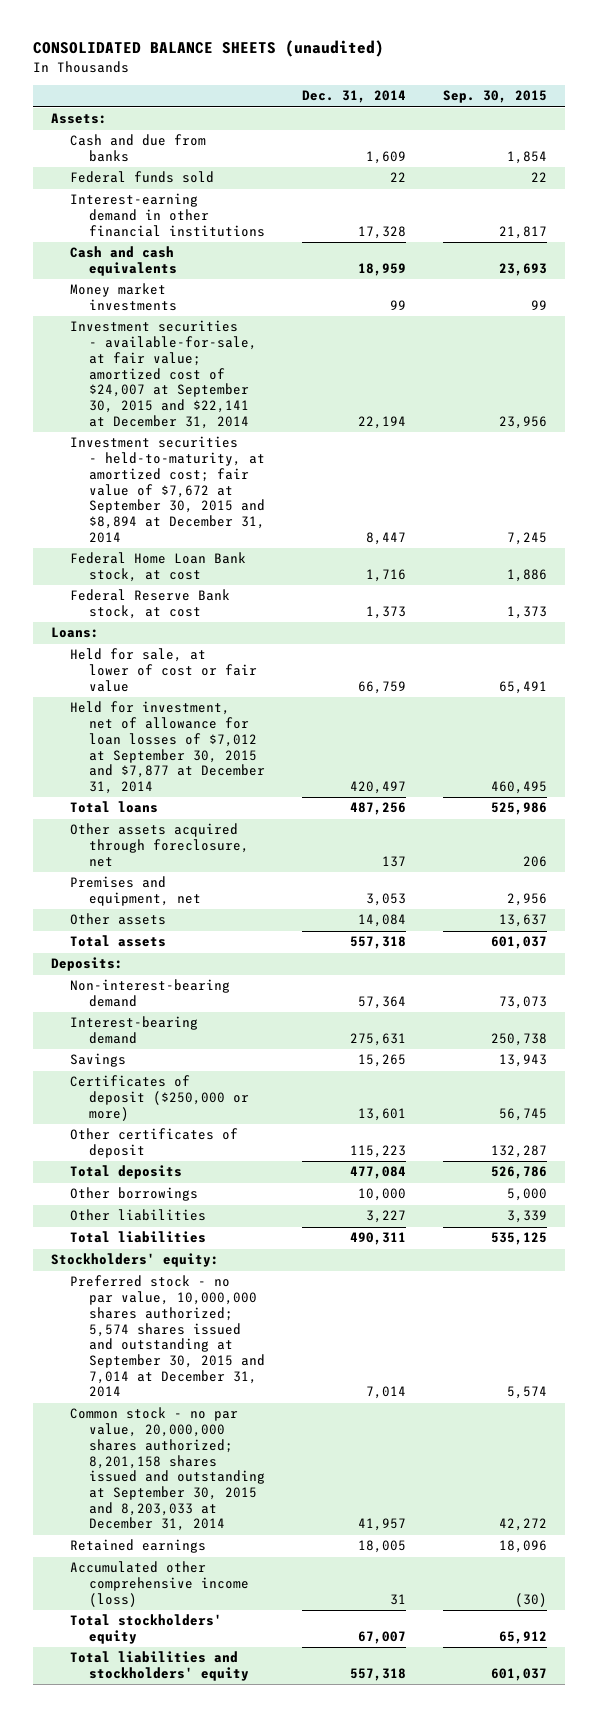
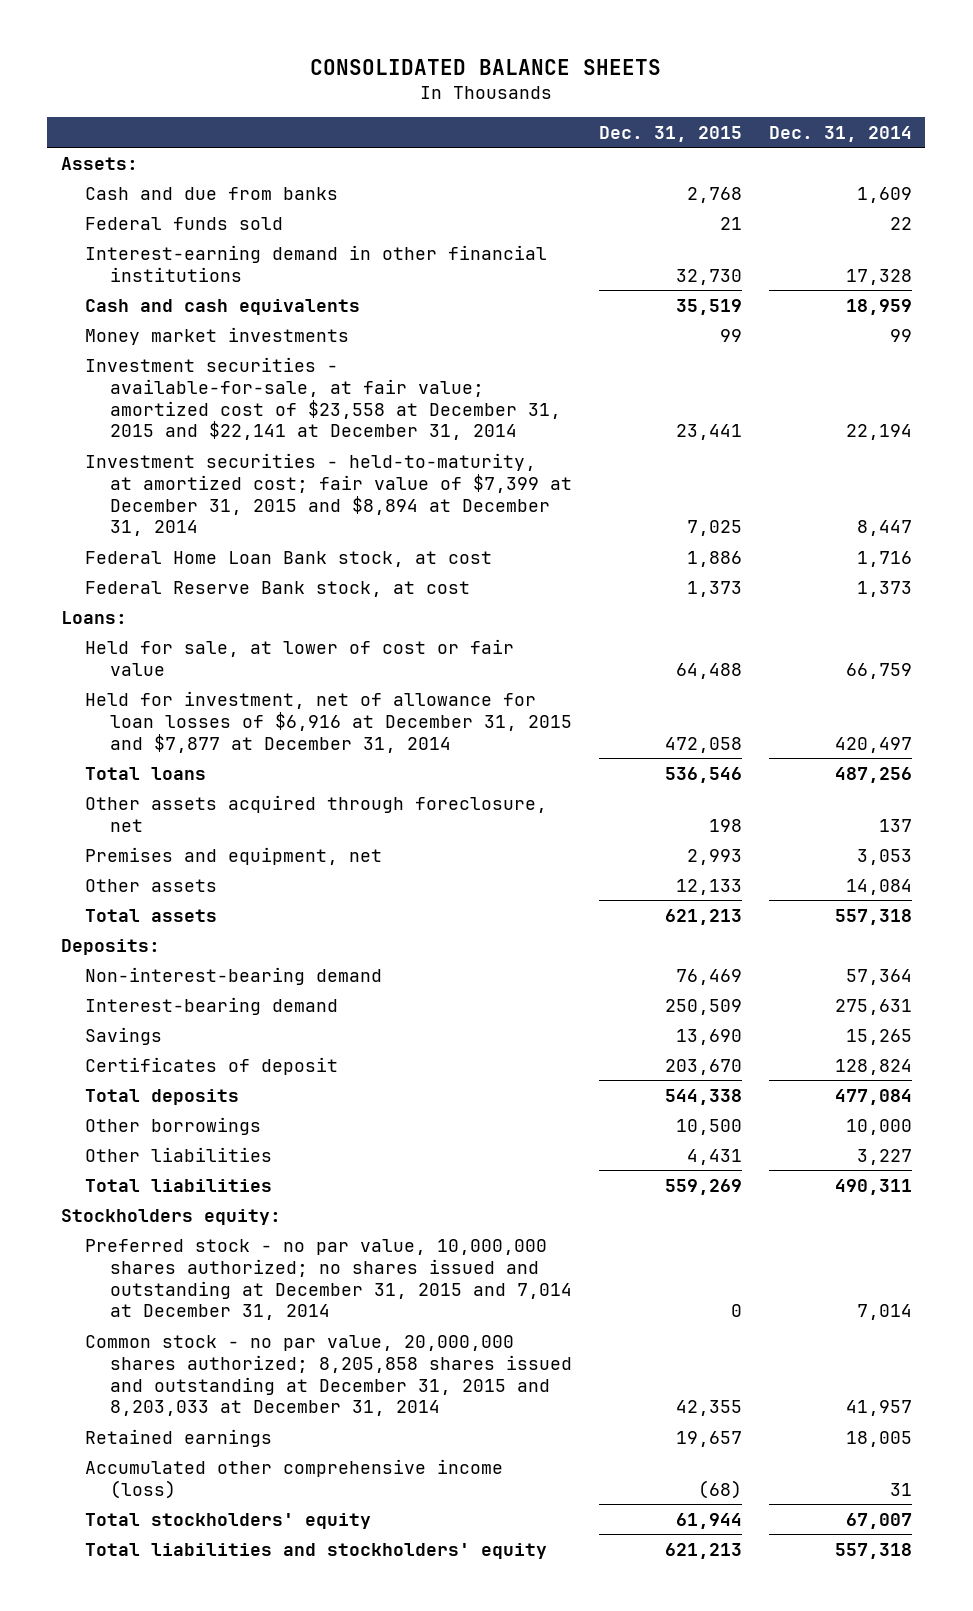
[32,40,384,58] CONSOLIDATED BALANCE SHEETS (unaudited) -> [310,59,662,76] CONSOLIDATED BALANCE SHEETS
[442,90,547,104] Sep. 30, 2015 -> none
none -> [599,125,743,142] Dec. 31, 2015
[70,320,257,429] Investment securities - available-for-sale, at fair value; amortized cost of $24,007 at September 30, 2015 and $22,141 at December 31, 2014 -> [85,356,562,441] Investment securities - available-for-sale, at fair value; amortized cost of $23,558 at December 31, 2015 and $22,141 at December 31, 2014
[70,436,265,543] Investment securities - held-to-maturity, at amortized cost; fair value of $7,672 at September 30, 2015 and $8,894 at December 31, 2014 -> [85,452,573,537] Investment securities - held-to-maturity, at amortized cost; fair value of $7,399 at December 31, 2015 and $8,894 at December 31, 2014
[70,701,265,795] Held for investment, net of allowance for loan losses of $7,012 at September 30, 2015 and $7,877 at December 31, 2014 -> [85,690,573,753] Held for investment, net of allowance for loan losses of $6,916 at December 31, 2015 and $7,877 at December 31, 2014
[70,1075,249,1121] Certificates of deposit ($250,000 or more) -> none
[70,1128,239,1159] Other certificates of deposit -> [85,1056,339,1075] Certificates of deposit
[349,1145,406,1159] 115,223 -> [835,1058,913,1075] 128,824
[51,1253,220,1268] Stockholders' equity: -> [60,1208,281,1225] Stockholders equity:
[70,1275,265,1398] Preferred stock - no par value, 10,000,000 shares authorized; 5,574 shares issued and outstanding at September 30, 2015 and 7,014 at December 31, 2014 -> [85,1238,573,1321] Preferred stock - no par value, 10,000,000 shares authorized; no shares issued and outstanding at December 31, 2015 and 7,014 at December 31, 2014
[70,1407,265,1532] Common stock - no par value, 20,000,000 shares authorized; 8,201,158 shares issued and outstanding at September 30, 2015 and 8,203,033 at December 31, 2014 -> [85,1334,573,1417] Common stock - no par value, 20,000,000 shares authorized; 8,205,858 shares issued and outstanding at December 31, 2015 and 8,203,033 at December 31, 2014

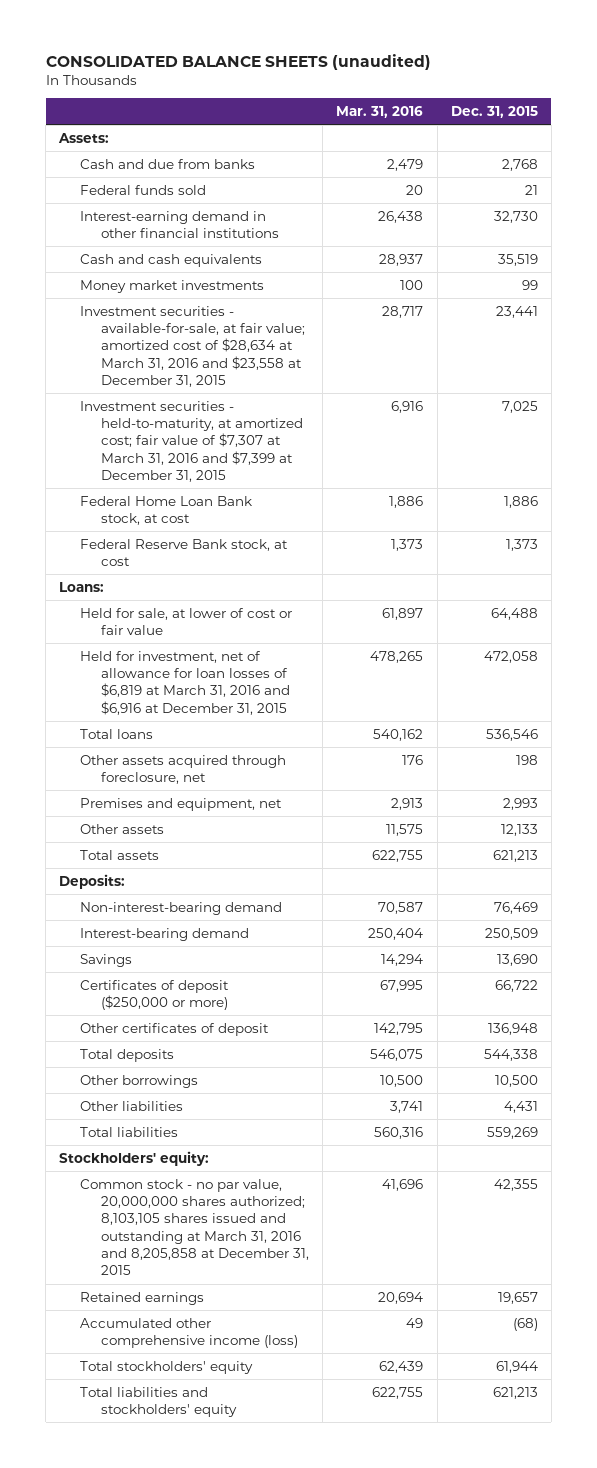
[310,59,662,76] CONSOLIDATED BALANCE SHEETS -> [45,53,431,70] CONSOLIDATED BALANCE SHEETS (unaudited)
[769,125,913,142] Dec. 31, 2014 -> none
none -> [336,105,424,118] Mar. 31, 2016
[85,356,562,441] Investment securities - available-for-sale, at fair value; amortized cost of $23,558 at December 31, 2015 and $22,141 at December 31, 2014 -> [80,305,306,387] Investment securities - available-for-sale, at fair value; amortized cost of $28,634 at March 31, 2016 and $23,558 at December 31, 2015
[85,452,573,537] Investment securities - held-to-maturity, at amortized cost; fair value of $7,399 at December 31, 2015 and $8,894 at December 31, 2014 -> [80,400,304,482] Investment securities - held-to-maturity, at amortized cost; fair value of $7,307 at March 31, 2016 and $7,399 at December 31, 2015
[85,690,573,753] Held for investment, net of allowance for loan losses of $6,916 at December 31, 2015 and $7,877 at December 31, 2014 -> [80,650,291,715] Held for investment, net of allowance for loan losses of $6,819 at March 31, 2016 and $6,916 at December 31, 2015
none -> [80,979,230,1011] Certificates of deposit ($250,000 or more)
[85,1056,339,1075] Certificates of deposit -> [80,1022,270,1036] Other certificates of deposit
[665,1058,743,1075] 203,670 -> [487,1022,538,1035] 136,948
[85,1238,573,1321] Preferred stock - no par value, 10,000,000 shares authorized; no shares issued and outstanding at December 31, 2015 and 7,014 at December 31, 2014 -> none
[60,1208,281,1225] Stockholders equity: -> [59,1150,210,1166] Stockholders' equity:
[85,1334,573,1417] Common stock - no par value, 20,000,000 shares authorized; 8,205,858 shares issued and outstanding at December 31, 2015 and 8,203,033 at December 31, 2014 -> [80,1178,310,1276] Common stock - no par value, 20,000,000 shares authorized; 8,103,105 shares issued and outstanding at March 31, 2016 and 8,205,858 at December 31, 2015

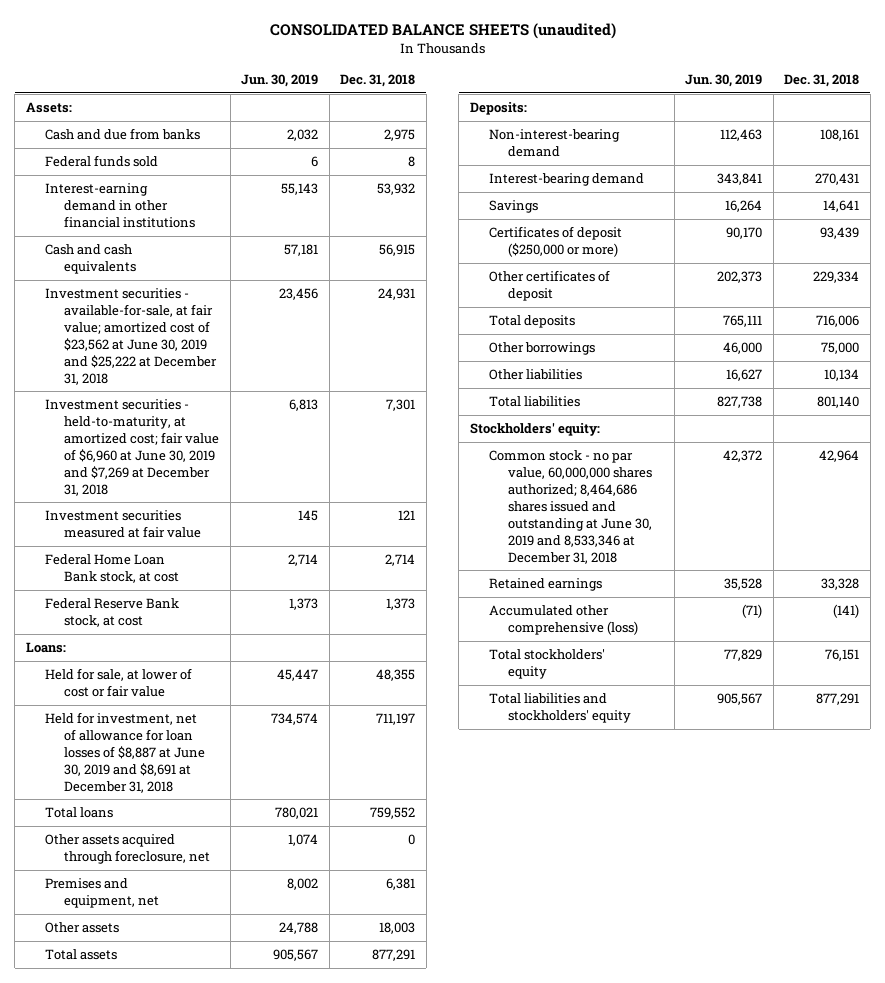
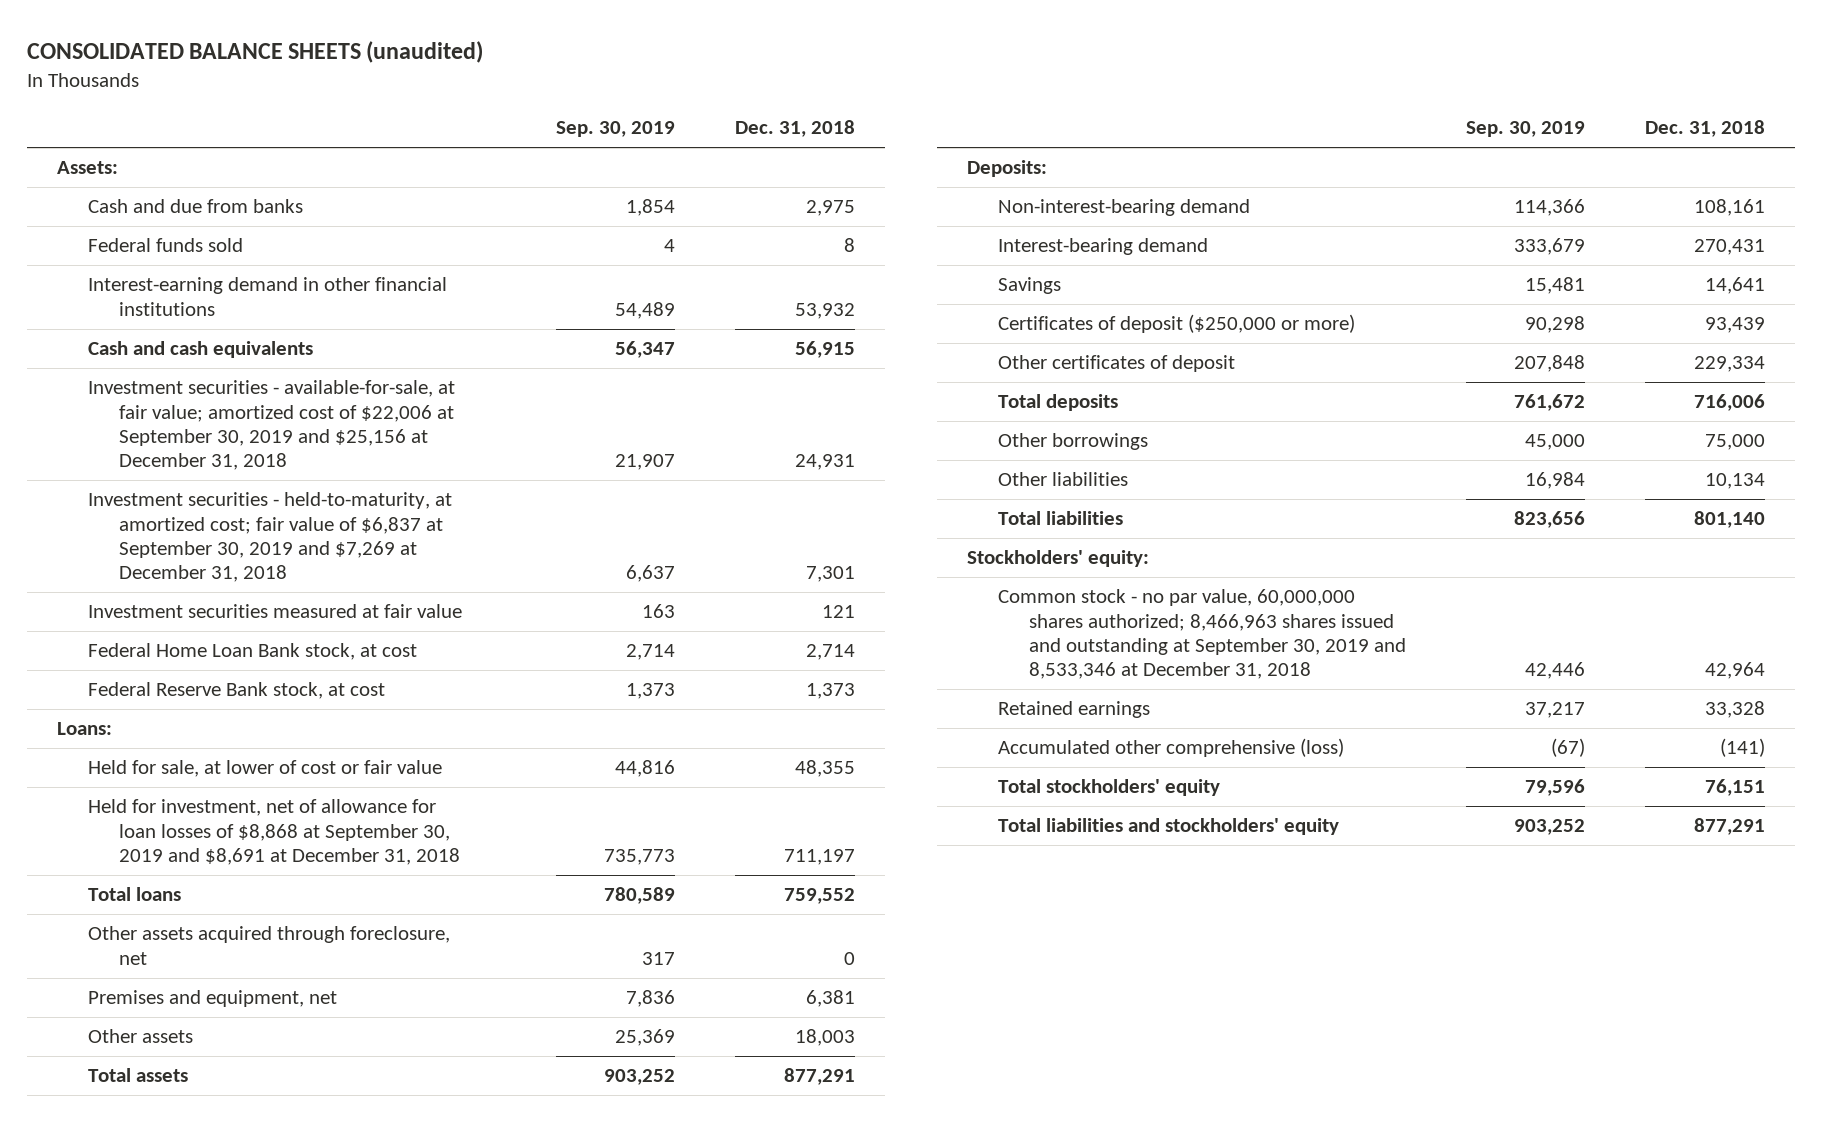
[241,73,319,87] Jun. 30, 2019 -> none
none -> [555,121,675,138] Sep. 30, 2019
[45,288,218,385] Investment securities - available-for-sale, at fair value; amortized cost of $23,562 at June 30, 2019 and $25,222 at December 31, 2018 -> [87,380,455,471] Investment securities - available-for-sale, at fair value; amortized cost of $22,006 at September 30, 2019 and $25,156 at December 31, 2018
[45,399,220,496] Investment securities - held-to-maturity, at amortized cost; fair value of $6,960 at June 30, 2019 and $7,269 at December 31, 2018 -> [87,492,452,583] Investment securities - held-to-maturity, at amortized cost; fair value of $6,837 at September 30, 2019 and $7,269 at December 31, 2018
[45,712,206,793] Held for investment, net of allowance for loan losses of $8,887 at June 30, 2019 and $8,691 at December 31, 2018 -> [87,799,460,865] Held for investment, net of allowance for loan losses of $8,868 at September 30, 2019 and $8,691 at December 31, 2018
[488,450,652,564] Common stock - no par value, 60,000,000 shares authorized; 8,464,686 shares issued and outstanding at June 30, 2019 and 8,533,346 at December 31, 2018 -> [997,589,1406,680] Common stock - no par value, 60,000,000 shares authorized; 8,466,963 shares issued and outstanding at September 30, 2019 and 8,533,346 at December 31, 2018

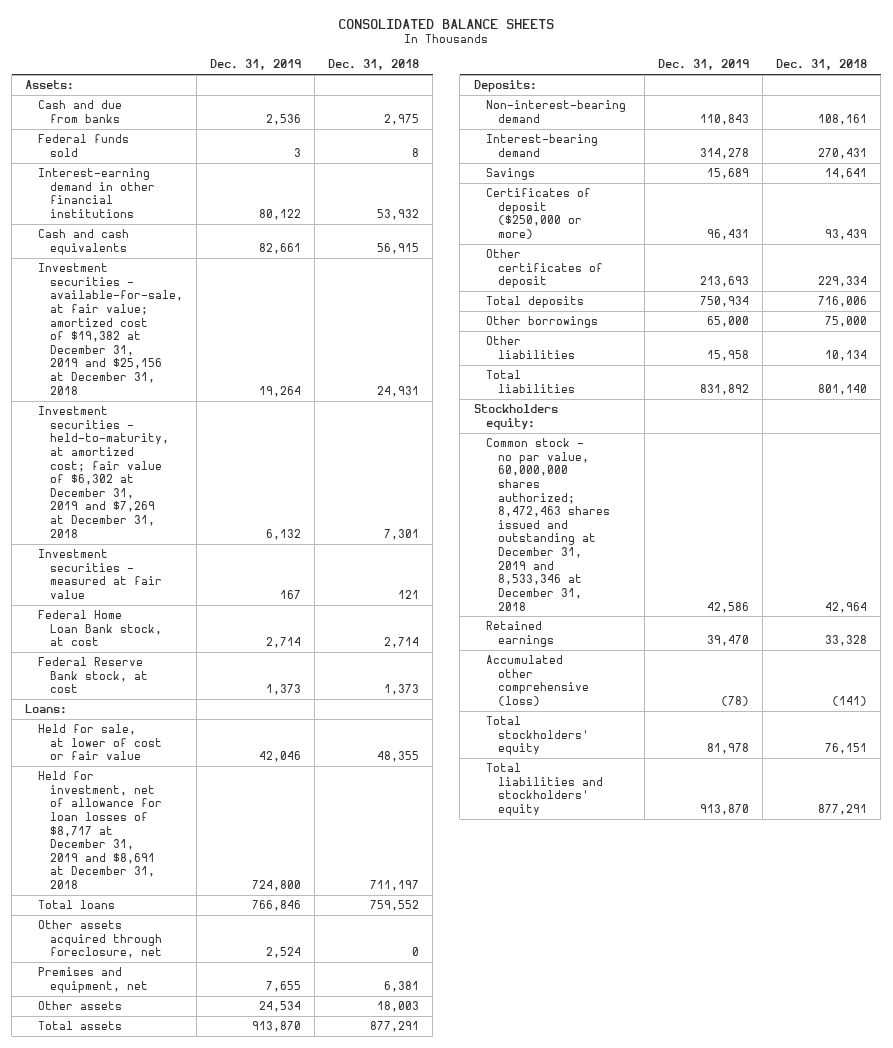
[26,40,483,63] CONSOLIDATED BALANCE SHEETS (unaudited) -> [338,18,555,29] CONSOLIDATED BALANCE SHEETS
[555,121,675,138] Sep. 30, 2019 -> none
none -> [210,59,302,71] Dec. 31, 2019
[87,380,455,471] Investment securities - available-for-sale, at fair value; amortized cost of $22,006 at September 30, 2019 and $25,156 at December 31, 2018 -> [37,263,183,395] Investment securities - available-for-sale, at fair value; amortized cost of $19,382 at December 31, 2019 and $25,156 at December 31, 2018
[87,492,452,583] Investment securities - held-to-maturity, at amortized cost; fair value of $6,837 at September 30, 2019 and $7,269 at December 31, 2018 -> [37,406,169,538] Investment securities - held-to-maturity, at amortized cost; fair value of $6,302 at December 31, 2019 and $7,269 at December 31, 2018
[87,604,462,619] Investment securities measured at fair value -> [37,549,162,599] Investment securities - measured at fair value
[87,799,460,865] Held for investment, net of allowance for loan losses of $8,868 at September 30, 2019 and $8,691 at December 31, 2018 -> [37,771,162,890] Held for investment, net of allowance for loan losses of $8,717 at December 31, 2019 and $8,691 at December 31, 2018
[967,550,1150,568] Stockholders' equity: -> [473,404,558,430] Stockholders equity:
[997,589,1406,680] Common stock - no par value, 60,000,000 shares authorized; 8,466,963 shares issued and outstanding at September 30, 2019 and 8,533,346 at December 31, 2018 -> [485,438,610,611] Common stock - no par value, 60,000,000 shares authorized; 8,472,463 shares issued and outstanding at December 31, 2019 and 8,533,346 at December 31, 2018

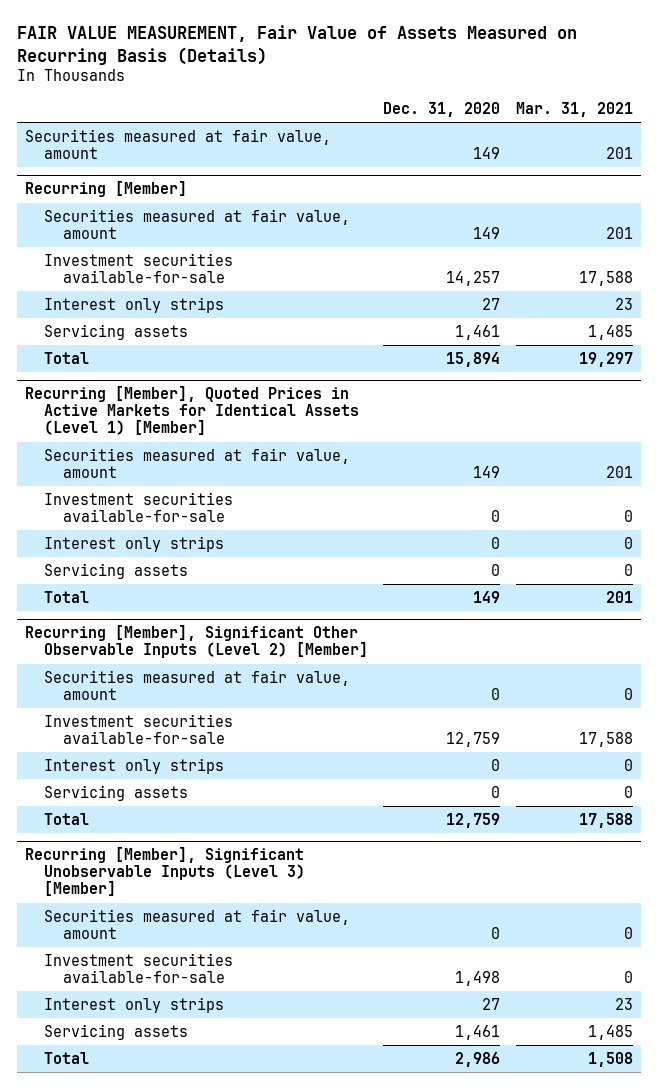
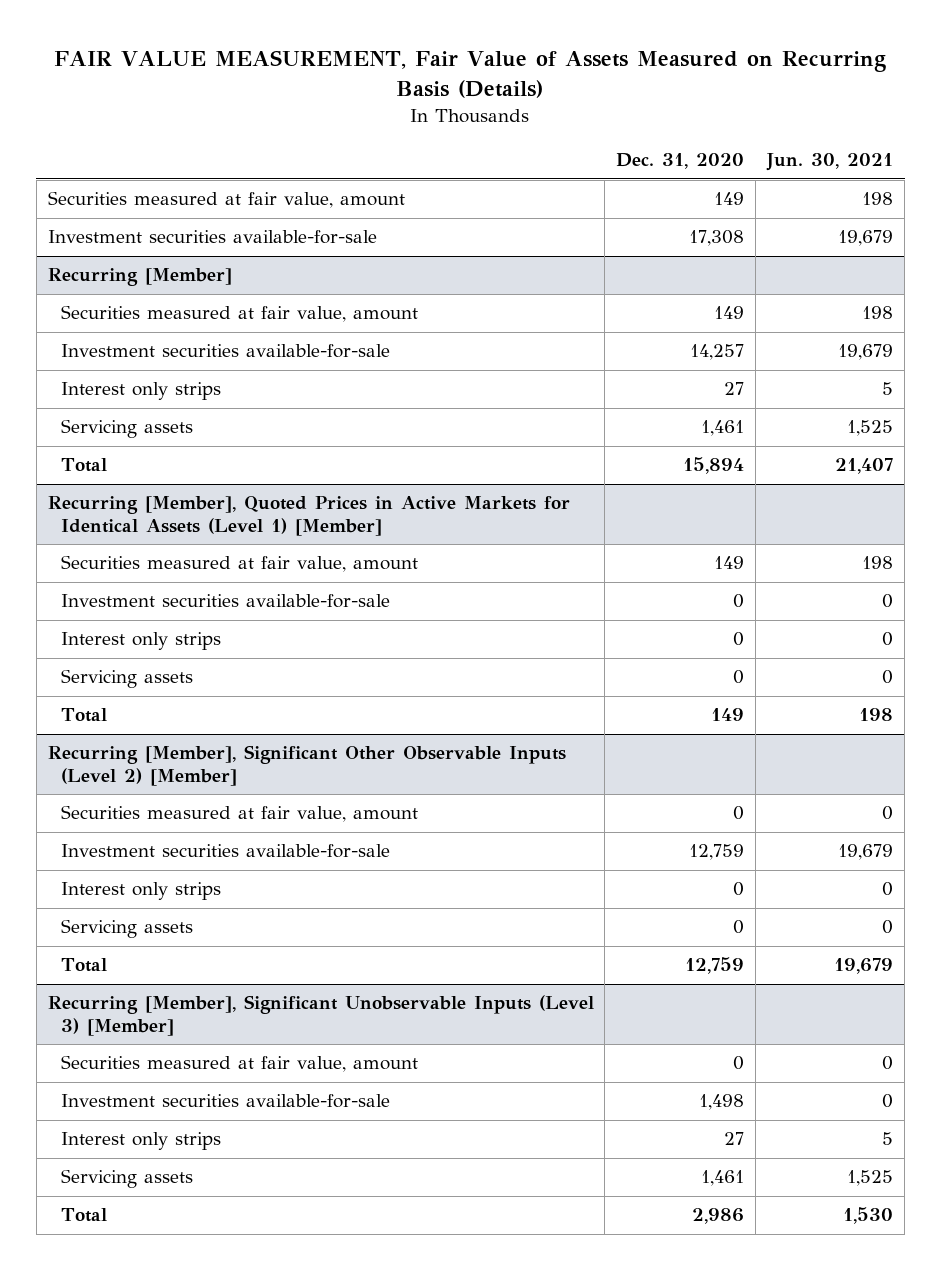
[516,102,634,118] Mar. 31, 2021 -> none
none -> [766,153,894,172] Jun. 30, 2021
none -> [47,230,377,245] Investment securities available-for-sale

